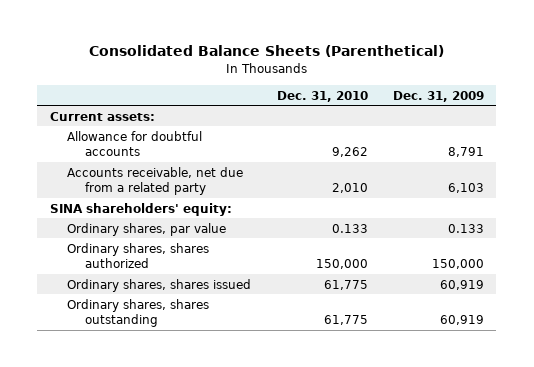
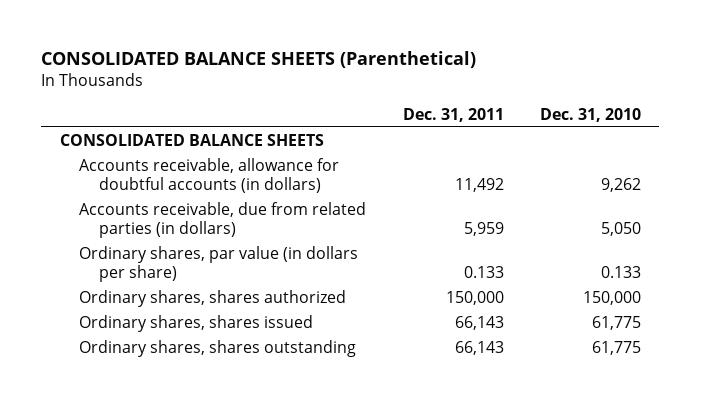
[88,45,444,58] Consolidated Balance Sheets (Parenthetical) -> [41,51,477,69] CONSOLIDATED BALANCE SHEETS (Parenthetical)
[392,90,484,102] Dec. 31, 2009 -> none
none -> [402,107,504,122] Dec. 31, 2011
[49,111,155,121] Current assets: -> none
[49,202,232,216] SINA shareholders' equity: -> none
none -> [59,133,324,146] CONSOLIDATED BALANCE SHEETS
[67,130,203,156] Allowance for doubtful accounts -> [79,157,340,193] Accounts receivable, allowance for doubtful accounts (in dollars)
[67,166,244,195] Accounts receivable, net due from a related party -> [79,201,367,238] Accounts receivable, due from related parties (in dollars)
[331,182,368,193] 2,010 -> [601,221,642,236] 5,050
[67,222,227,236] Ordinary shares, par value -> [79,245,359,282] Ordinary shares, par value (in dollars per share)

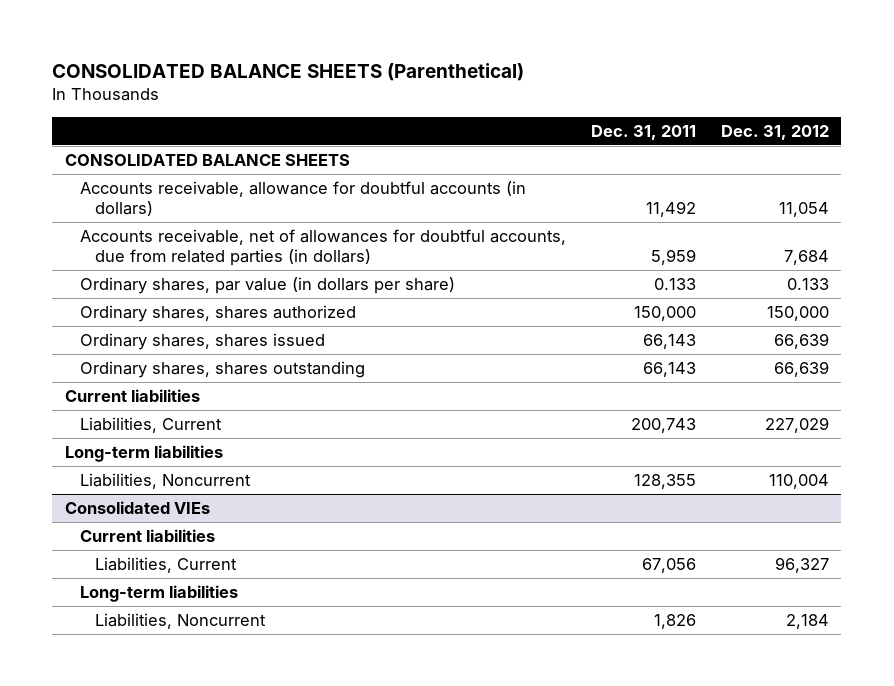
[540,107,642,122] Dec. 31, 2010 -> none
none -> [720,124,829,140] Dec. 31, 2012
[79,201,367,238] Accounts receivable, due from related parties (in dollars) -> [79,228,566,266] Accounts receivable, net of allowances for doubtful accounts, due from related parties (in dollars)
none -> [64,388,200,402] Current liabilities
none -> [79,416,222,433] Liabilities, Current
none -> [64,444,223,462] Long-term liabilities
none -> [79,472,251,489] Liabilities, Noncurrent
none -> [64,500,210,514] Consolidated VIEs
none -> [79,528,215,542] Current liabilities
none -> [94,556,237,573] Liabilities, Current
none -> [79,584,238,602] Long-term liabilities
none -> [94,612,266,629] Liabilities, Noncurrent

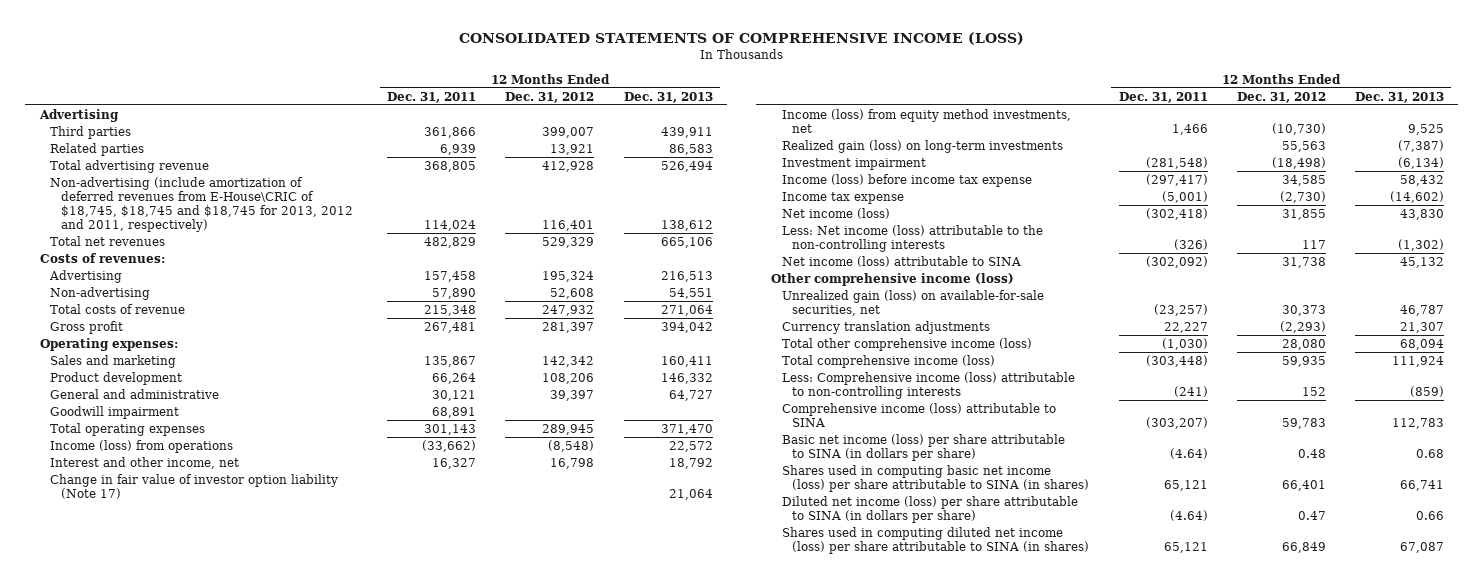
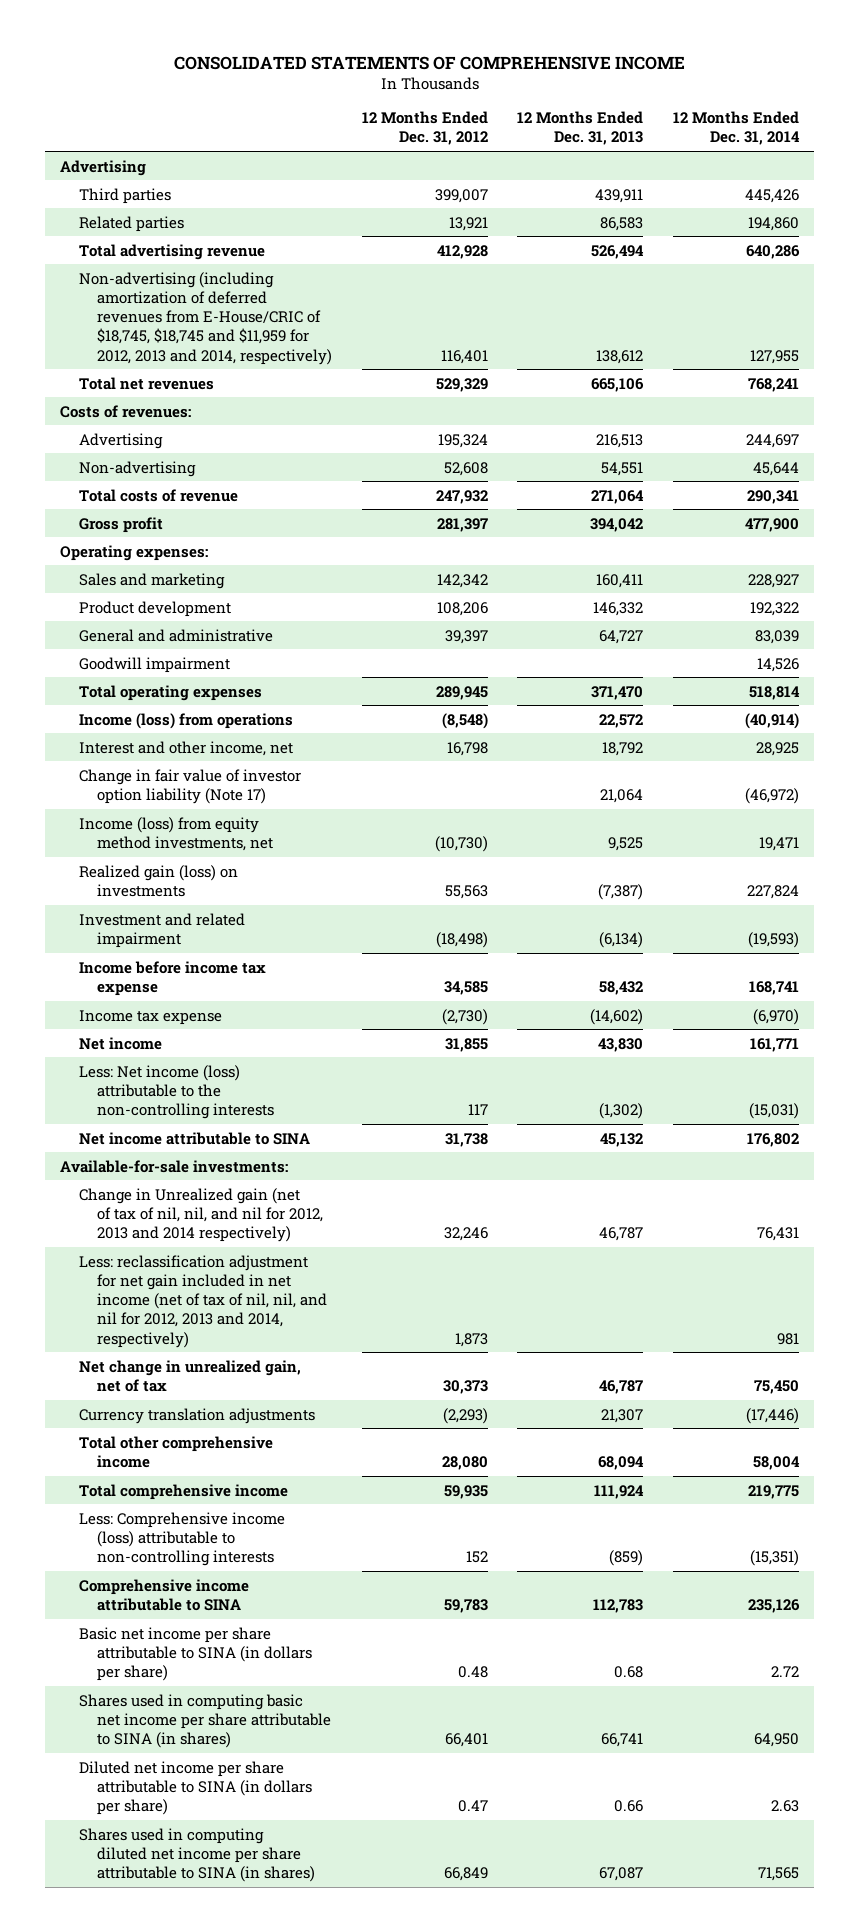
[458,32,1024,46] CONSOLIDATED STATEMENTS OF COMPREHENSIVE INCOME (LOSS) -> [173,55,685,70] CONSOLIDATED STATEMENTS OF COMPREHENSIVE INCOME
[387,91,477,103] Dec. 31, 2011 -> none
none -> [673,111,801,146] 12 Months Ended Dec. 31, 2014
[50,176,354,232] Non-advertising (include amortization of deferred revenues from E-House\CRIC of $18,745, $18,745 and $18,745 for 2013, 2012 and 2011, respectively) -> [78,271,332,365] Non-advertising (including amortization of deferred revenues from E-House/CRIC of $18,745, $18,745 and $11,959 for 2012, 2013 and 2014, respectively)
[781,139,1063,153] Realized gain (loss) on long-term investments -> [78,864,238,897] Realized gain (loss) on investments
[781,157,926,170] Investment impairment -> [78,912,245,948] Investment and related impairment
[781,173,1032,187] Income (loss) before income tax expense -> [78,960,266,996] Income before income tax expense
[781,207,890,219] Net income (loss) -> [78,1036,162,1050] Net income
[770,272,1014,286] Other comprehensive income (loss) -> none
[781,255,1021,267] Net income (loss) attributable to SINA -> [78,1131,310,1145] Net income attributable to SINA
none -> [60,1159,289,1173] Available-for-sale investments:
[781,289,1044,316] Unrealized gain (loss) on available-for-sale securities, net -> [78,1187,323,1243] Change in Unrealized gain (net of tax of nil, nil, and nil for 2012, 2013 and 2014 respectively)
[1281,304,1326,316] 30,373 -> [443,1227,488,1242] 32,246
none -> [78,1254,327,1348] Less: reclassification adjustment for net gain included in net income (net of tax of nil, nil, and nil for 2012, 2013 and 2014, respectively)
none -> [78,1359,301,1392] Net change in unrealized gain, net of tax
[781,337,1032,351] Total other comprehensive income (loss) -> [78,1435,273,1468] Total other comprehensive income
[781,354,995,368] Total comprehensive income (loss) -> [78,1483,288,1500] Total comprehensive income
[781,402,1056,427] Comprehensive income (loss) attributable to SINA -> [78,1578,249,1611] Comprehensive income attributable to SINA
[781,433,1065,461] Basic net income (loss) per share attributable to SINA (in dollars per share) -> [78,1626,312,1682] Basic net income per share attributable to SINA (in dollars per share)
[781,464,1090,492] Shares used in computing basic net income (loss) per share attributable to SINA (in shares) -> [78,1693,331,1749] Shares used in computing basic net income per share attributable to SINA (in shares)
[781,495,1078,523] Diluted net income (loss) per share attributable to SINA (in dollars per share) -> [78,1760,312,1816] Diluted net income per share attributable to SINA (in dollars per share)
[781,526,1090,554] Shares used in computing diluted net income (loss) per share attributable to SINA (in shares) -> [78,1827,315,1883] Shares used in computing diluted net income per share attributable to SINA (in shares)

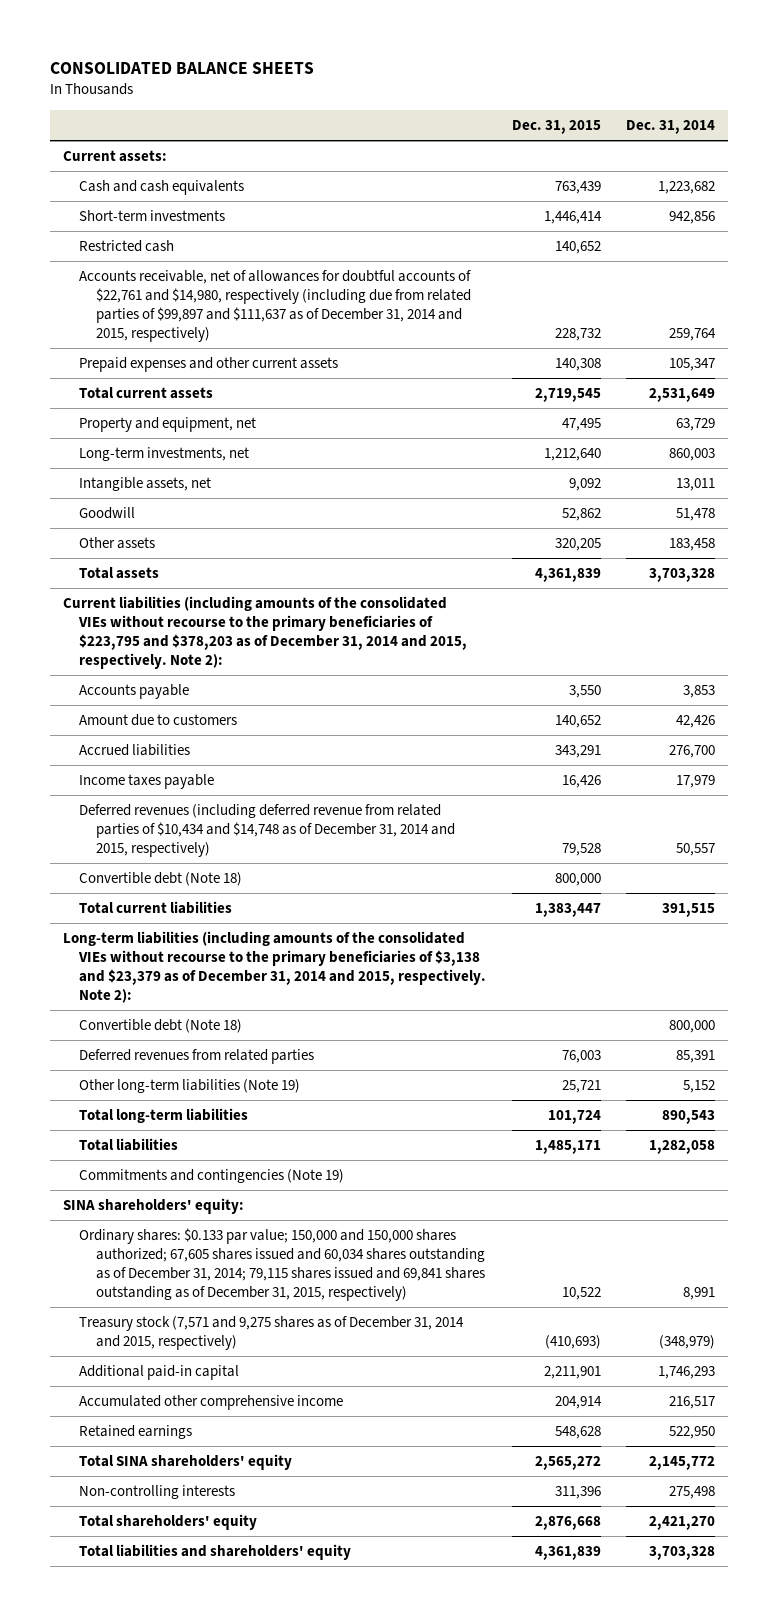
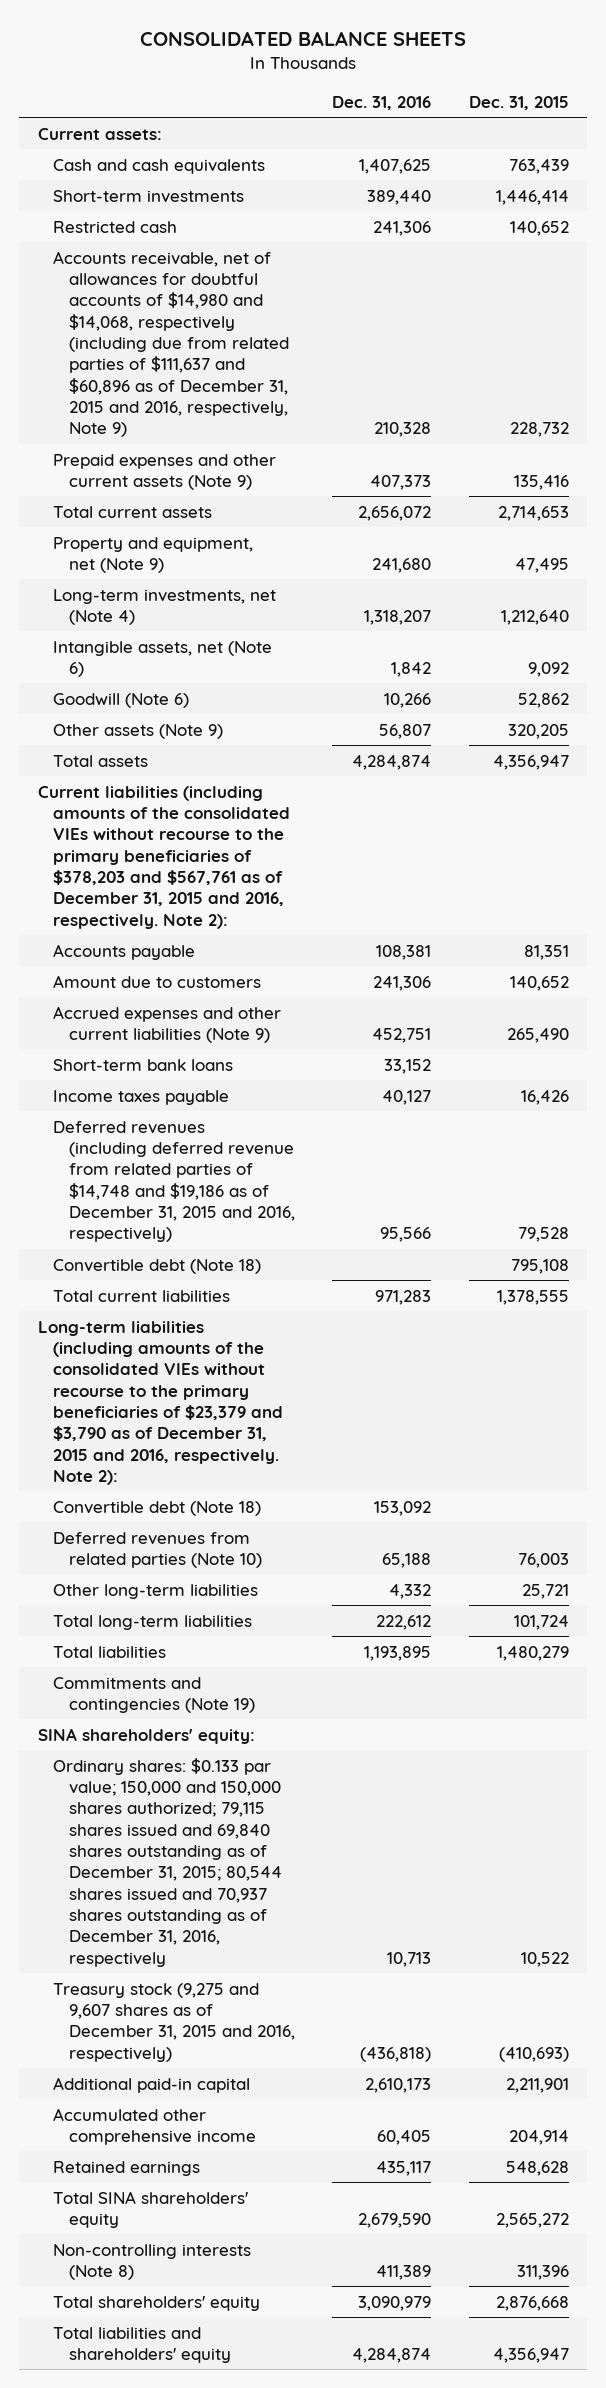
[625,119,715,134] Dec. 31, 2014 -> none
none -> [332,95,432,110] Dec. 31, 2016
[79,270,472,343] Accounts receivable, net of allowances for doubtful accounts of $22,761 and $14,980, respectively (including due from related parties of $99,897 and $111,637 as of December 31, 2014 and 2015, respectively) -> [53,250,290,438] Accounts receivable, net of allowances for doubtful accounts of $14,980 and $14,068, respectively (including due from related parties of $111,637 and $60,896 as of December 31, 2015 and 2016, respectively, Note 9)
[79,357,339,373] Prepaid expenses and other current assets -> [53,453,277,491] Prepaid expenses and other current assets (Note 9)
[554,358,601,372] 140,308 -> [513,475,569,491] 135,416
[534,388,601,403] 2,719,545 -> [497,505,569,521] 2,714,653
[79,417,257,433] Property and equipment, net -> [53,536,254,574] Property and equipment, net (Note 9)
[79,447,250,462] Long-term investments, net -> [53,588,277,626] Long-term investments, net (Note 4)
[79,477,212,492] Intangible assets, net -> [53,640,273,678] Intangible assets, net (Note 6)
[79,507,136,520] Goodwill -> [53,692,190,708] Goodwill (Note 6)
[79,537,156,550] Other assets -> [53,723,224,739] Other assets (Note 9)
[534,568,601,583] 4,361,839 -> [492,754,569,770] 4,356,947
[62,596,468,670] Current liabilities (including amounts of the consolidated VIEs without recourse to the primary beneficiaries of $223,795 and $378,203 as of December 31, 2014 and 2015, respectively. Note 2): -> [37,785,291,929] Current liabilities (including amounts of the consolidated VIEs without recourse to the primary beneficiaries of $378,203 and $567,761 as of December 31, 2015 and 2016, respectively. Note 2):
[568,685,601,699] 3,550 -> [523,944,569,960] 81,351
[79,744,191,757] Accrued liabilities -> none
none -> [53,1005,282,1044] Accrued expenses and other current liabilities (Note 9)
none -> [53,1058,234,1071] Short-term bank loans
[79,804,455,858] Deferred revenues (including deferred revenue from related parties of $10,434 and $14,748 as of December 31, 2014 and 2015, respectively) -> [53,1120,296,1243] Deferred revenues (including deferred revenue from related parties of $14,748 and $19,186 as of December 31, 2015 and 2016, respectively)
[554,873,601,887] 800,000 -> [510,1258,569,1274] 795,108
[534,903,601,918] 1,383,447 -> [496,1289,569,1305] 1,378,555
[62,931,487,1004] Long-term liabilities (including amounts of the consolidated VIEs without recourse to the primary beneficiaries of $3,138 and $23,379 as of December 31, 2014 and 2015, respectively. Note 2): -> [37,1320,284,1486] Long-term liabilities (including amounts of the consolidated VIEs without recourse to the primary beneficiaries of $23,379 and $3,790 as of December 31, 2015 and 2016, respectively. Note 2):
[79,1049,315,1065] Deferred revenues from related parties -> [53,1531,263,1569] Deferred revenues from related parties (Note 10)
[79,1079,301,1094] Other long-term liabilities (Note 19) -> [53,1583,259,1599] Other long-term liabilities
[534,1140,601,1155] 1,485,171 -> [496,1645,569,1661] 1,480,279
[79,1228,485,1302] Ordinary shares: $0.133 par value; 150,000 and 150,000 shares authorized; 67,605 shares issued and 60,034 shares outstanding as of December 31, 2014; 79,115 shares issued and 69,841 shares outstanding as of December 31, 2015, respectively) -> [53,1757,283,1967] Ordinary shares: $0.133 par value; 150,000 and 150,000 shares authorized; 79,115 shares issued and 69,840 shares outstanding as of December 31, 2015; 80,544 shares issued and 70,937 shares outstanding as of December 31, 2016, respectively
[79,1316,465,1351] Treasury stock (7,571 and 9,275 shares as of December 31, 2014 and 2015, respectively) -> [53,1982,296,2062] Treasury stock (9,275 and 9,607 shares as of December 31, 2015 and 2016, respectively)
[79,1485,236,1500] Non-controlling interests -> [53,2243,252,2281] Non-controlling interests (Note 8)
[534,1546,601,1561] 4,361,839 -> [492,2348,569,2364] 4,356,947

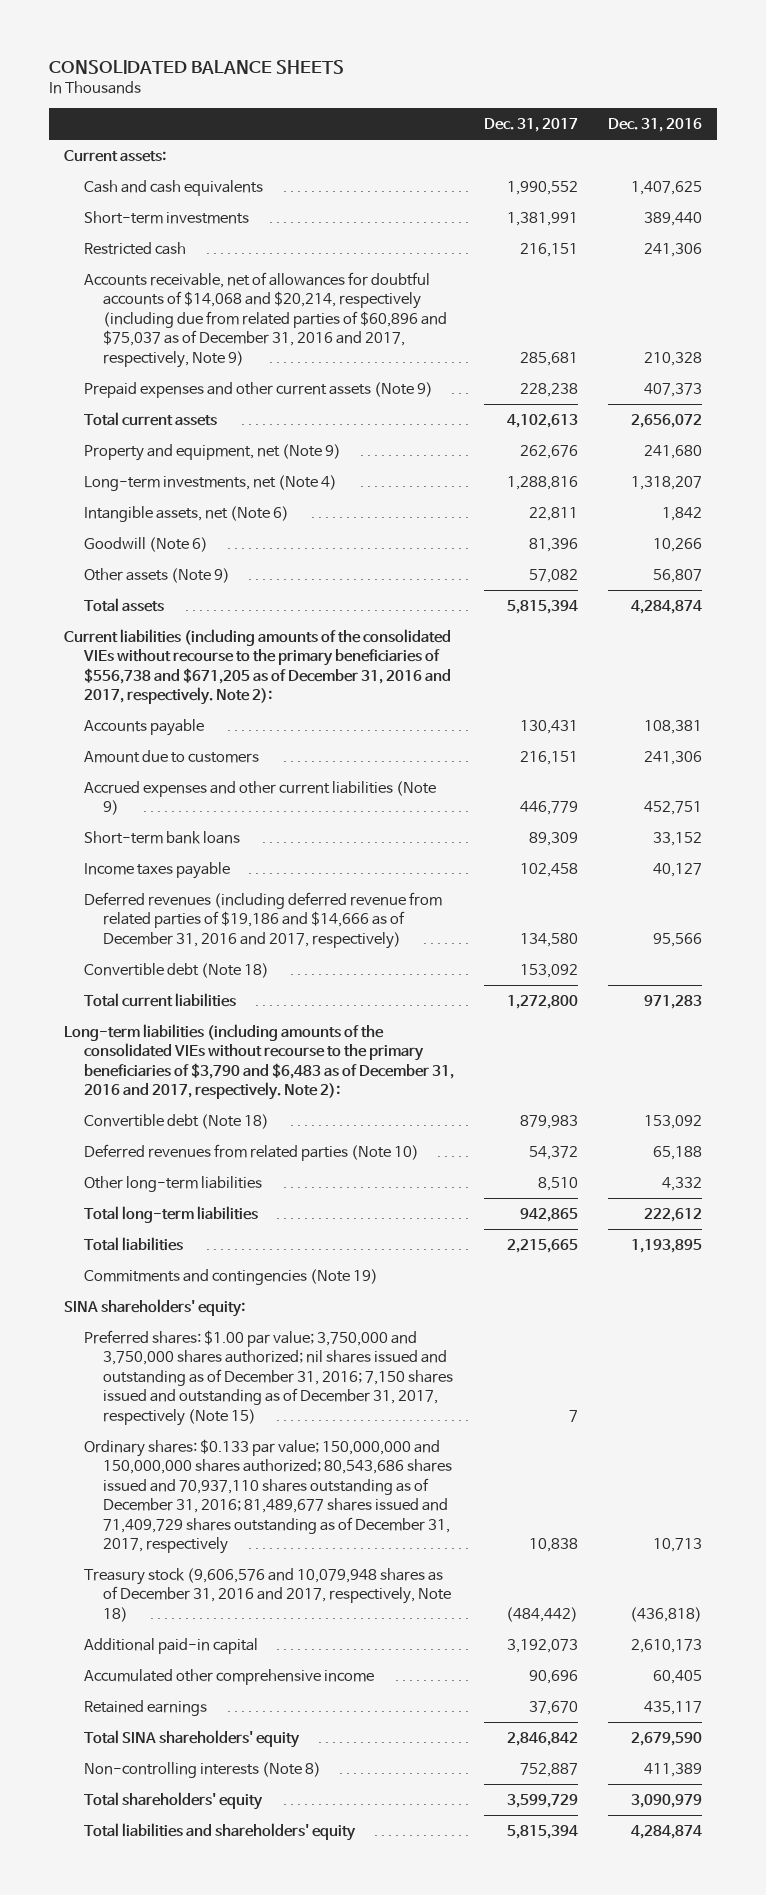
[468,95,569,110] Dec. 31, 2015 -> none
none -> [483,118,578,133] Dec. 31, 2017
[53,250,290,438] Accounts receivable, net of allowances for doubtful accounts of $14,980 and $14,068, respectively (including due from related parties of $111,637 and $60,896 as of December 31, 2015 and 2016, respectively, Note 9) -> [83,271,448,368] Accounts receivable, net of allowances for doubtful accounts of $14,068 and $20,214, respectively (including due from related parties of $60,896 and $75,037 as of December 31, 2016 and 2017, respectively, Note 9)
[37,785,291,929] Current liabilities (including amounts of the consolidated VIEs without recourse to the primary beneficiaries of $378,203 and $567,761 as of December 31, 2015 and 2016, respectively. Note 2): -> [64,628,452,706] Current liabilities (including amounts of the consolidated VIEs without recourse to the primary beneficiaries of $556,738 and $671,205 as of December 31, 2016 and 2017, respectively. Note 2):
[53,1120,296,1243] Deferred revenues (including deferred revenue from related parties of $14,748 and $19,186 as of December 31, 2015 and 2016, respectively) -> [83,891,442,949] Deferred revenues (including deferred revenue from related parties of $19,186 and $14,666 as of December 31, 2016 and 2017, respectively)
[37,1320,284,1486] Long-term liabilities (including amounts of the consolidated VIEs without recourse to the primary beneficiaries of $23,379 and $3,790 as of December 31, 2015 and 2016, respectively. Note 2): -> [64,1023,454,1101] Long-term liabilities (including amounts of the consolidated VIEs without recourse to the primary beneficiaries of $3,790 and $6,483 as of December 31, 2016 and 2017, respectively. Note 2):
none -> [83,1329,454,1426] Preferred shares: $1.00 par value; 3,750,000 and 3,750,000 shares authorized; nil shares issued and outstanding as of December 31, 2016; 7,150 shares issued and outstanding as of December 31, 2017, respectively (Note 15)
[53,1757,283,1967] Ordinary shares: $0.133 par value; 150,000 and 150,000 shares authorized; 79,115 shares issued and 69,840 shares outstanding as of December 31, 2015; 80,544 shares issued and 70,937 shares outstanding as of December 31, 2016, respectively -> [83,1438,453,1554] Ordinary shares: $0.133 par value; 150,000,000 and 150,000,000 shares authorized; 80,543,686 shares issued and 70,937,110 shares outstanding as of December 31, 2016; 81,489,677 shares issued and 71,409,729 shares outstanding as of December 31, 2017, respectively
[53,1982,296,2062] Treasury stock (9,275 and 9,607 shares as of December 31, 2015 and 2016, respectively) -> [83,1567,452,1622] Treasury stock (9,606,576 and 10,079,948 shares as of December 31, 2016 and 2017, respectively, Note 18)

